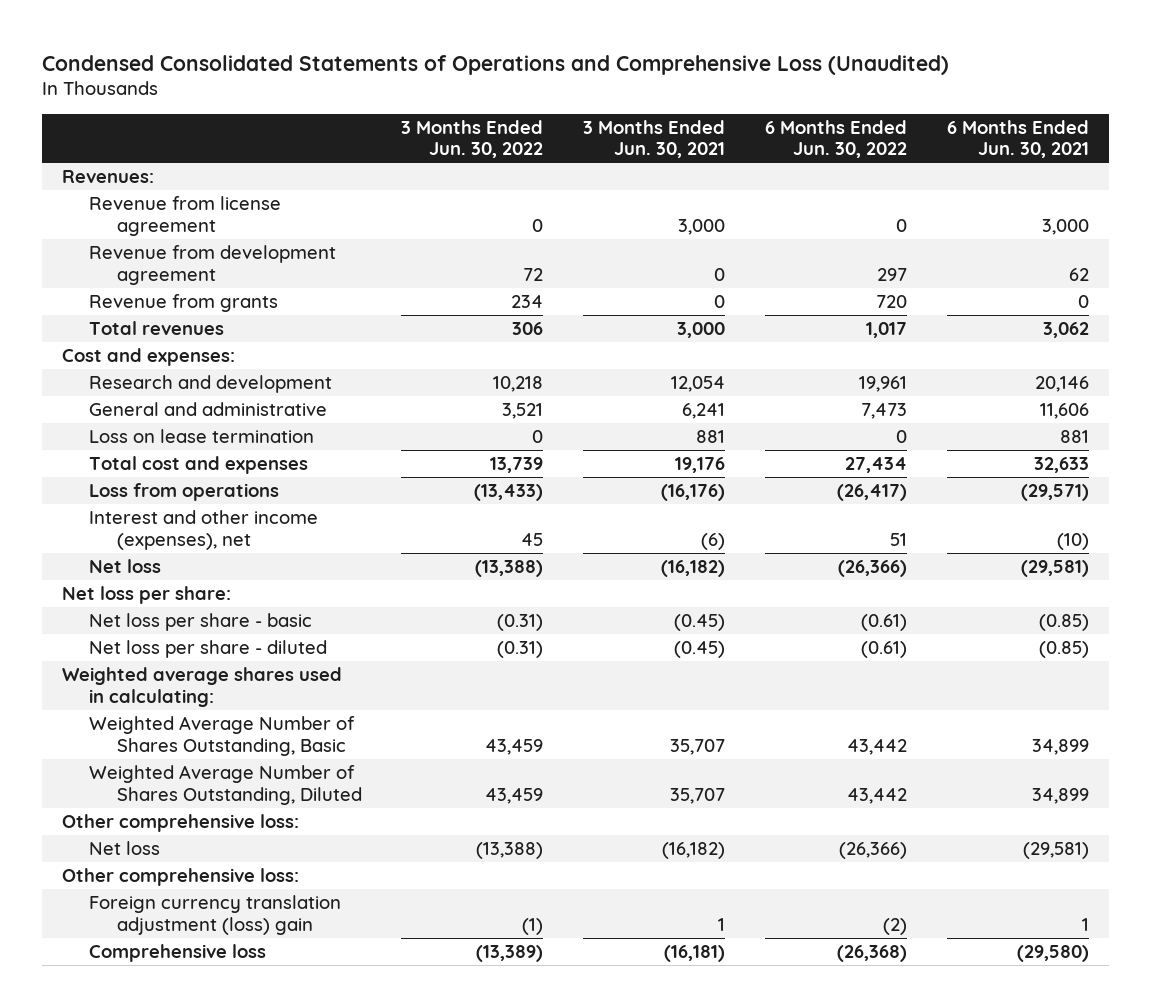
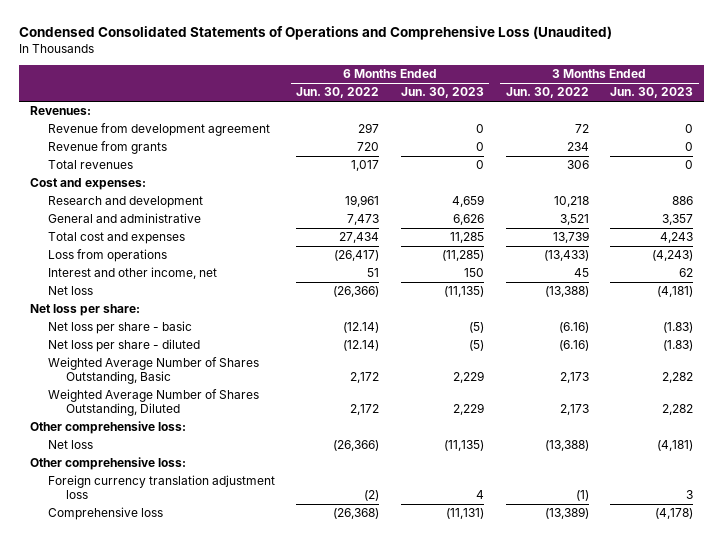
[583,119,726,159] 3 Months Ended Jun. 30, 2021 -> none
[947,119,1090,159] 6 Months Ended Jun. 30, 2021 -> none
none -> [400,87,484,99] Jun. 30, 2023
none -> [610,87,694,99] Jun. 30, 2023
[89,196,282,236] Revenue from license agreement -> none
[89,429,315,444] Loss on lease termination -> none
[89,510,319,550] Interest and other income (expenses), net -> [47,267,217,280] Interest and other income, net
[62,667,343,707] Weighted average shares used in calculating: -> none
[497,614,544,632] (0.31) -> [558,322,589,334] (6.16)
[861,614,908,632] (0.61) -> [343,322,380,334] (12.14)
[497,641,544,659] (0.31) -> [558,340,589,352] (6.16)
[861,641,908,659] (0.61) -> [343,340,380,352] (12.14)
[485,738,544,755] 43,459 -> [559,372,589,384] 2,173
[847,738,908,755] 43,442 -> [350,372,380,384] 2,172
[485,787,544,804] 43,459 -> [559,404,589,416] 2,173
[847,787,908,804] 43,442 -> [350,404,380,416] 2,172
[89,895,342,935] Foreign currency translation adjustment (loss) gain -> [47,475,275,500] Foreign currency translation adjustment loss

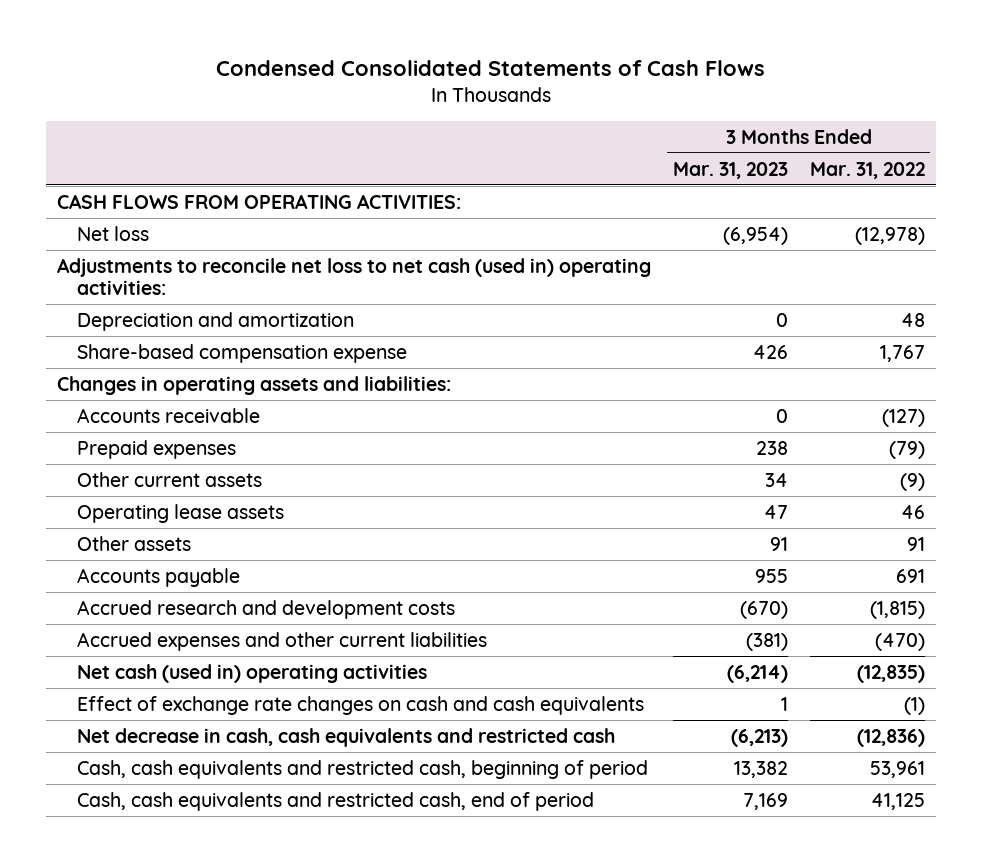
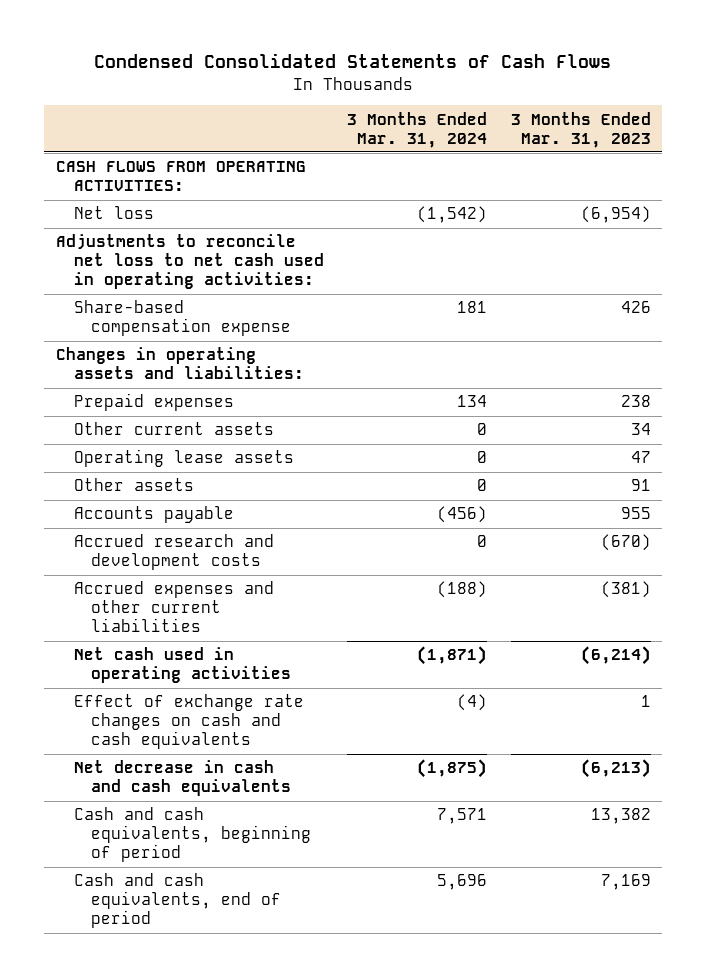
[809,161,925,179] Mar. 31, 2022 -> none
none -> [347,111,488,148] 3 Months Ended Mar. 31, 2024
[77,311,355,331] Depreciation and amortization -> none
[56,257,651,296] Adjustments to reconcile net loss to net cash (used in) operating activities: -> [55,234,324,290] Adjustments to reconcile net loss to net cash used in operating activities:
[77,407,261,423] Accounts receivable -> none
[77,663,428,683] Net cash (used in) operating activities -> [73,647,292,684] Net cash used in operating activities
[77,727,616,747] Net decrease in cash, cash equivalents and restricted cash -> [73,760,292,797] Net decrease in cash and cash equivalents
[77,759,649,779] Cash, cash equivalents and restricted cash, beginning of period -> [73,807,312,863] Cash and cash equivalents, beginning of period
[77,791,595,811] Cash, cash equivalents and restricted cash, end of period -> [73,873,282,929] Cash and cash equivalents, end of period

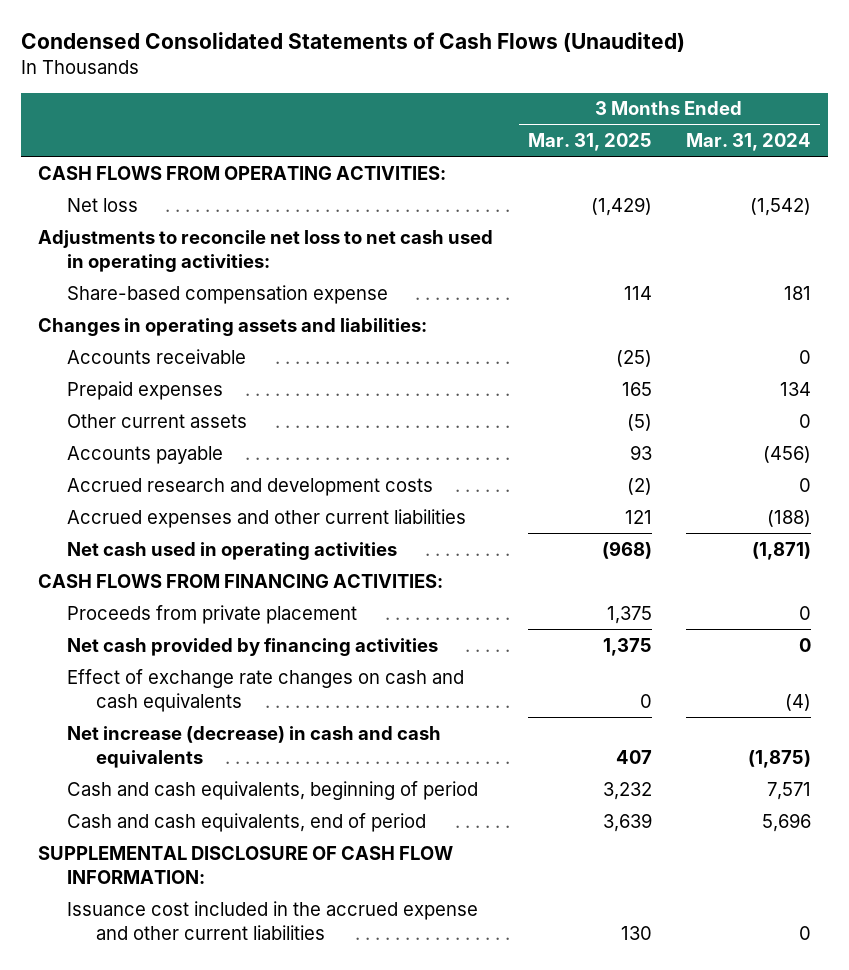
[94,53,612,69] Condensed Consolidated Statements of Cash Flows -> [20,32,685,53] Condensed Consolidated Statements of Cash Flows (Unaudited)
[510,111,651,148] 3 Months Ended Mar. 31, 2023 -> none
none -> [527,133,652,152] Mar. 31, 2025
none -> [67,348,247,364] Accounts receivable
[73,449,294,468] Operating lease assets -> none
[73,478,194,492] Other assets -> none
none -> [38,573,444,588] CASH FLOWS FROM FINANCING ACTIVITIES:
none -> [67,604,358,624] Proceeds from private placement
none -> [67,637,439,656] Net cash provided by financing activities
[73,760,292,797] Net decrease in cash and cash equivalents -> [67,725,442,768] Net increase (decrease) in cash and cash equivalents
none -> [38,845,454,884] SUPPLEMENTAL DISCLOSURE OF CASH FLOW INFORMATION:
none -> [67,900,479,940] Issuance cost included in the accrued expense and other current liabilities

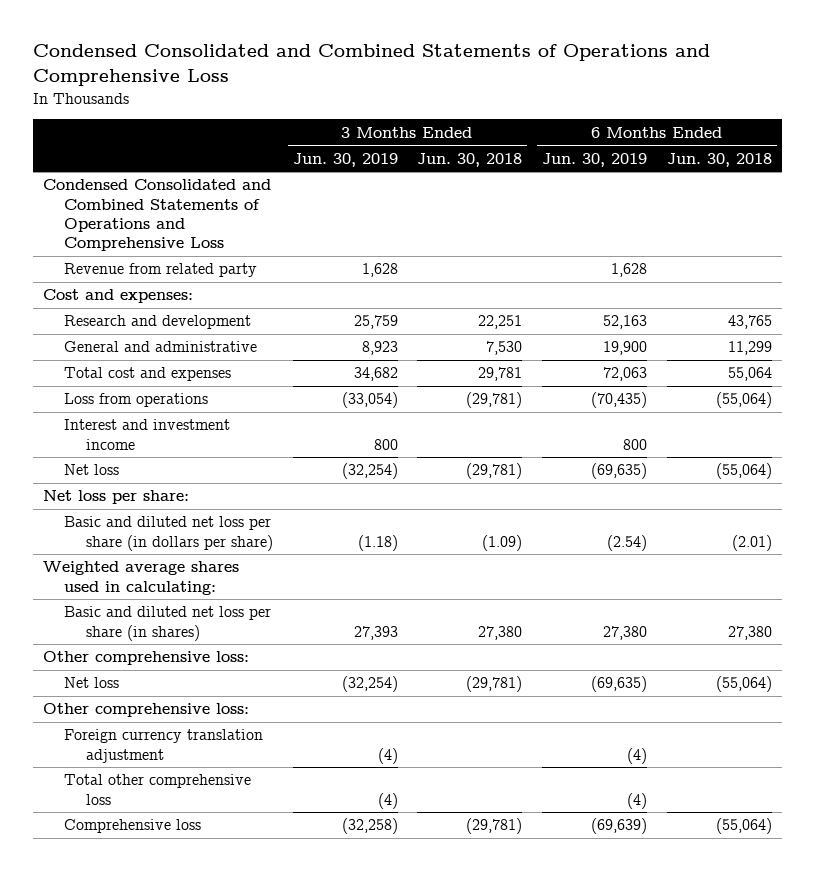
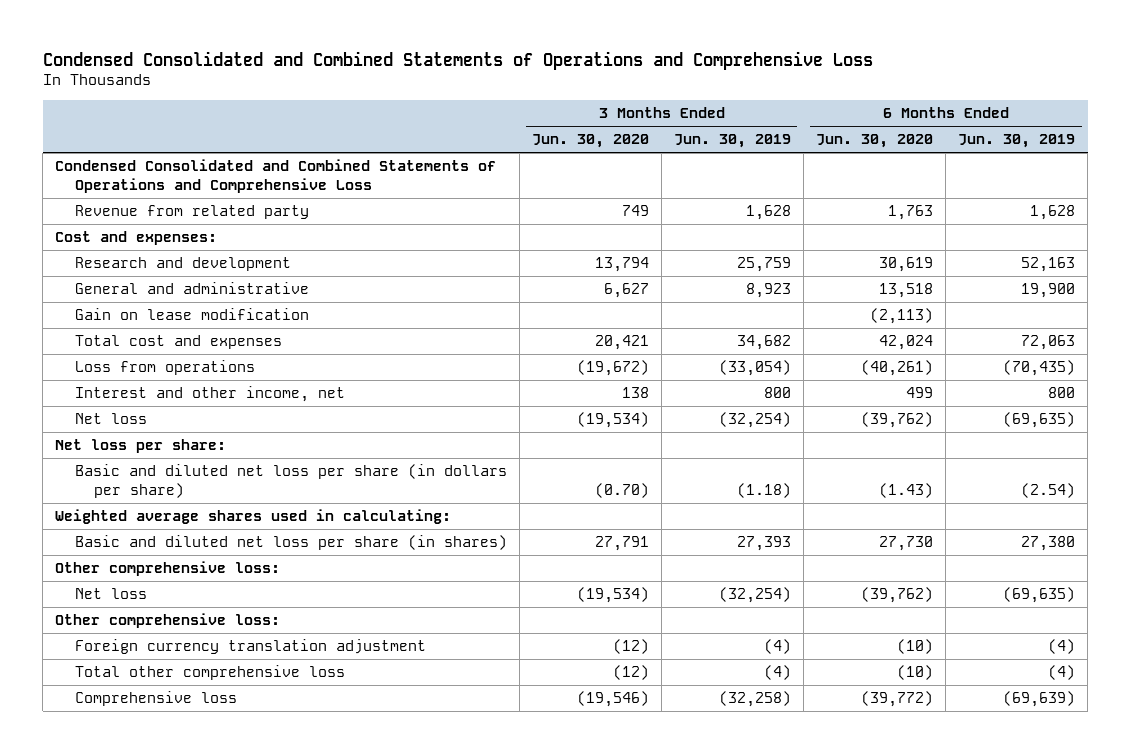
[417,152,523,167] Jun. 30, 2018 -> none
[666,152,772,167] Jun. 30, 2018 -> none
none -> [532,134,650,149] Jun. 30, 2020
none -> [816,134,934,149] Jun. 30, 2020
none -> [74,308,309,321] Gain on lease modification
[64,419,231,450] Interest and investment income -> [74,386,345,403] Interest and other income, net

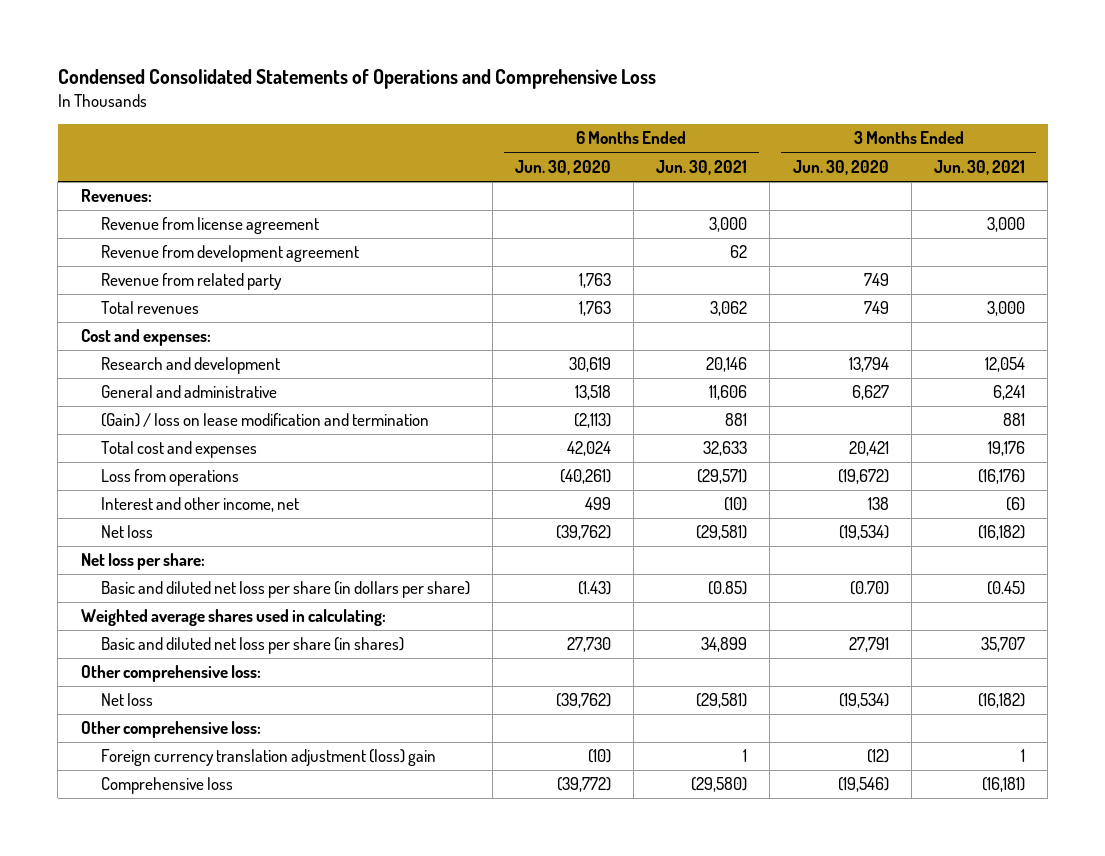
[42,50,873,70] Condensed Consolidated and Combined Statements of Operations and Comprehensive Loss -> [57,69,656,90] Condensed Consolidated Statements of Operations and Comprehensive Loss
[674,134,792,149] Jun. 30, 2019 -> none
[958,134,1076,149] Jun. 30, 2019 -> none
none -> [656,159,748,175] Jun. 30, 2021
none -> [933,159,1025,175] Jun. 30, 2021
[55,159,497,194] Condensed Consolidated and Combined Statements of Operations and Comprehensive Loss -> none
none -> [80,189,152,203] Revenues:
none -> [100,217,319,235] Revenue from license agreement
none -> [100,245,359,263] Revenue from development agreement
none -> [100,301,199,315] Total revenues
[74,308,309,321] Gain on lease modification -> [100,413,429,428] (Gain) / loss on lease modification and termination
[74,665,345,681] Total other comprehensive loss -> none
[74,639,426,655] Foreign currency translation adjustment -> [100,749,436,767] Foreign currency translation adjustment (loss) gain

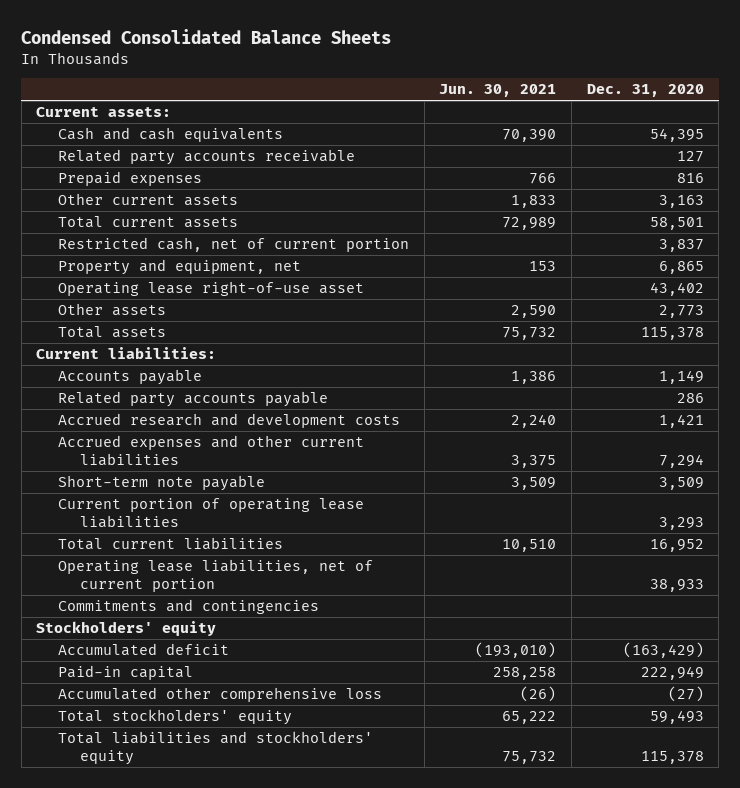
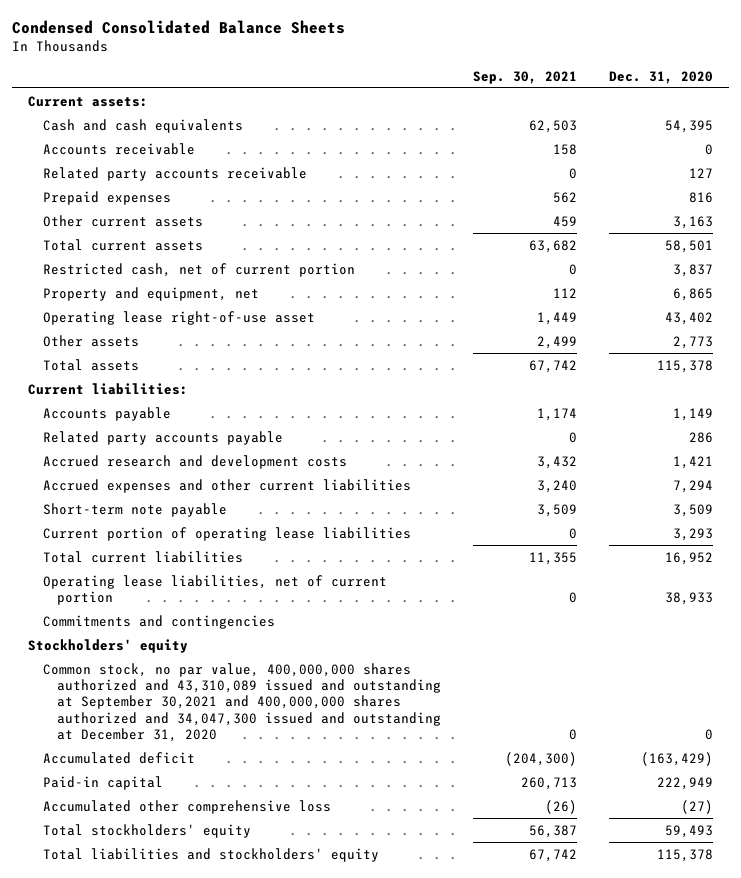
[439,84,557,98] Jun. 30, 2021 -> none
none -> [473,70,578,84] Sep. 30, 2021
none -> [42,142,195,155] Accounts receivable
none -> [42,662,442,743] Common stock, no par value, 400,000,000 shares authorized and 43,310,089 issued and outstanding at September 30,2021 and 400,000,000 shares authorized and 34,047,300 issued and outstanding at December 31, 2020

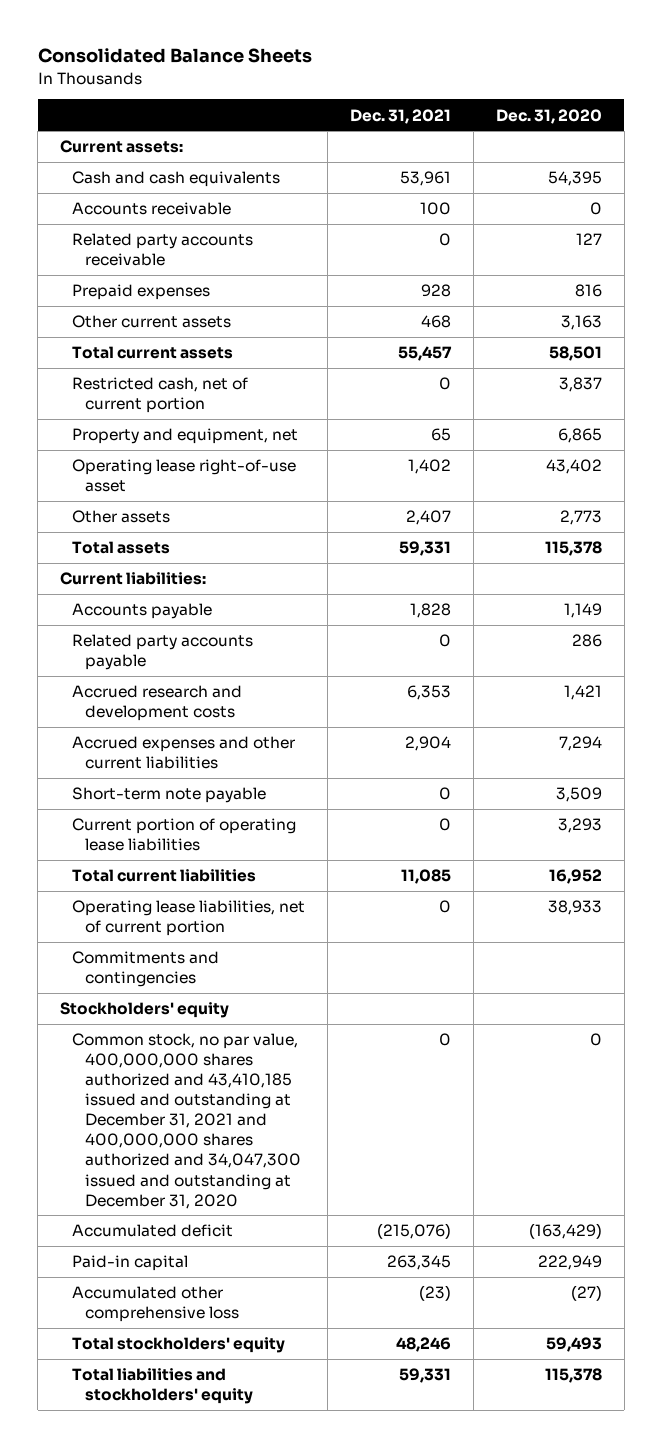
[11,19,345,34] Condensed Consolidated Balance Sheets -> [37,48,312,64] Consolidated Balance Sheets
[473,70,578,84] Sep. 30, 2021 -> none
none -> [350,108,452,124] Dec. 31, 2021
[42,662,442,743] Common stock, no par value, 400,000,000 shares authorized and 43,310,089 issued and outstanding at September 30,2021 and 400,000,000 shares authorized and 34,047,300 issued and outstanding at December 31, 2020 -> [72,1033,301,1209] Common stock, no par value, 400,000,000 shares authorized and 43,410,185 issued and outstanding at December 31, 2021 and 400,000,000 shares authorized and 34,047,300 issued and outstanding at December 31, 2020

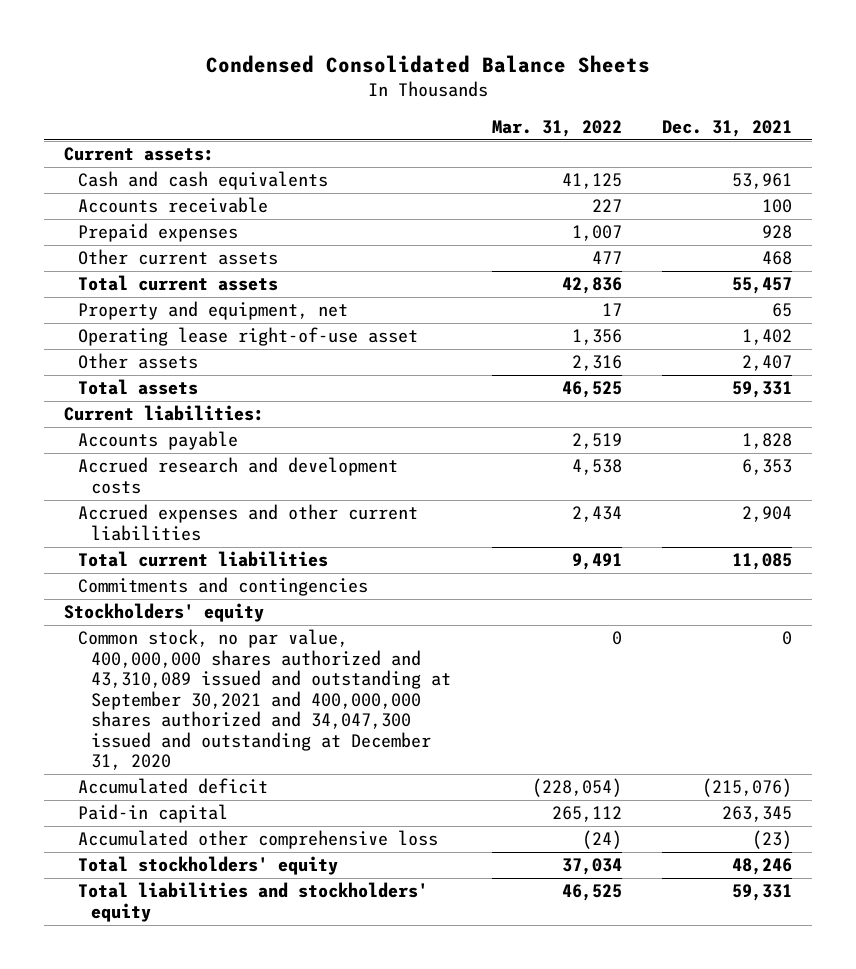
[37,48,312,64] Consolidated Balance Sheets -> [205,54,650,73] Condensed Consolidated Balance Sheets
[496,108,603,124] Dec. 31, 2020 -> none
none -> [491,120,622,138] Mar. 31, 2022
[72,233,254,267] Related party accounts receivable -> none
[72,377,249,414] Restricted cash, net of current portion -> none
[72,634,254,671] Related party accounts payable -> none
[72,787,267,804] Short-term note payable -> none
[72,818,297,852] Current portion of operating lease liabilities -> none
[72,900,306,937] Operating lease liabilities, net of current portion -> none
[72,1033,301,1209] Common stock, no par value, 400,000,000 shares authorized and 43,410,185 issued and outstanding at December 31, 2021 and 400,000,000 shares authorized and 34,047,300 issued and outstanding at December 31, 2020 -> [77,629,452,771] Common stock, no par value, 400,000,000 shares authorized and 43,310,089 issued and outstanding at September 30,2021 and 400,000,000 shares authorized and 34,047,300 issued and outstanding at December 31, 2020

